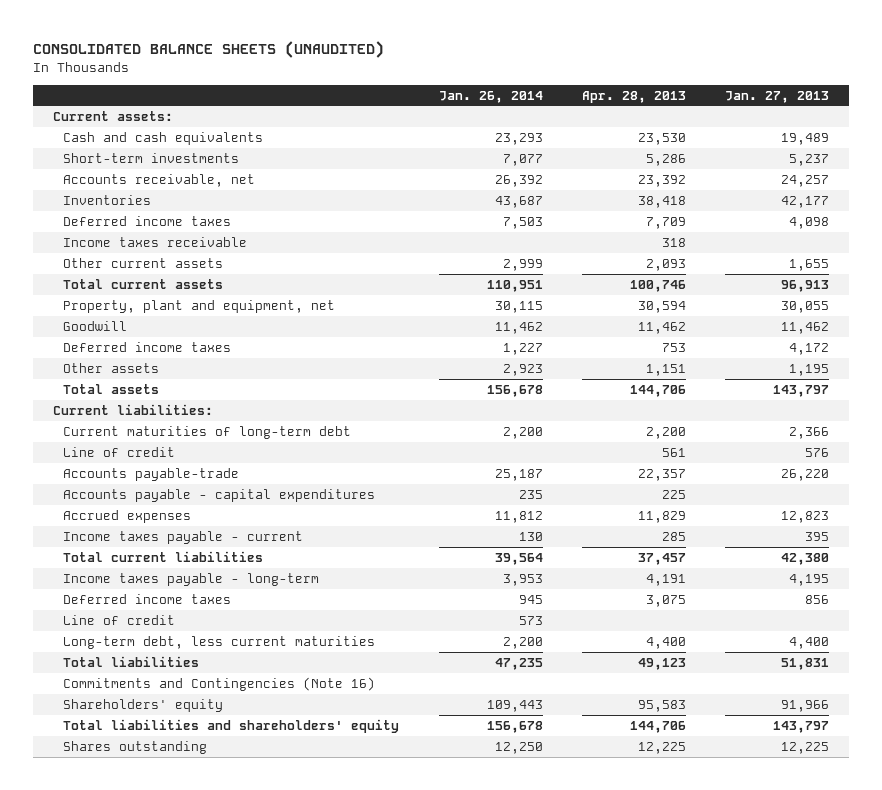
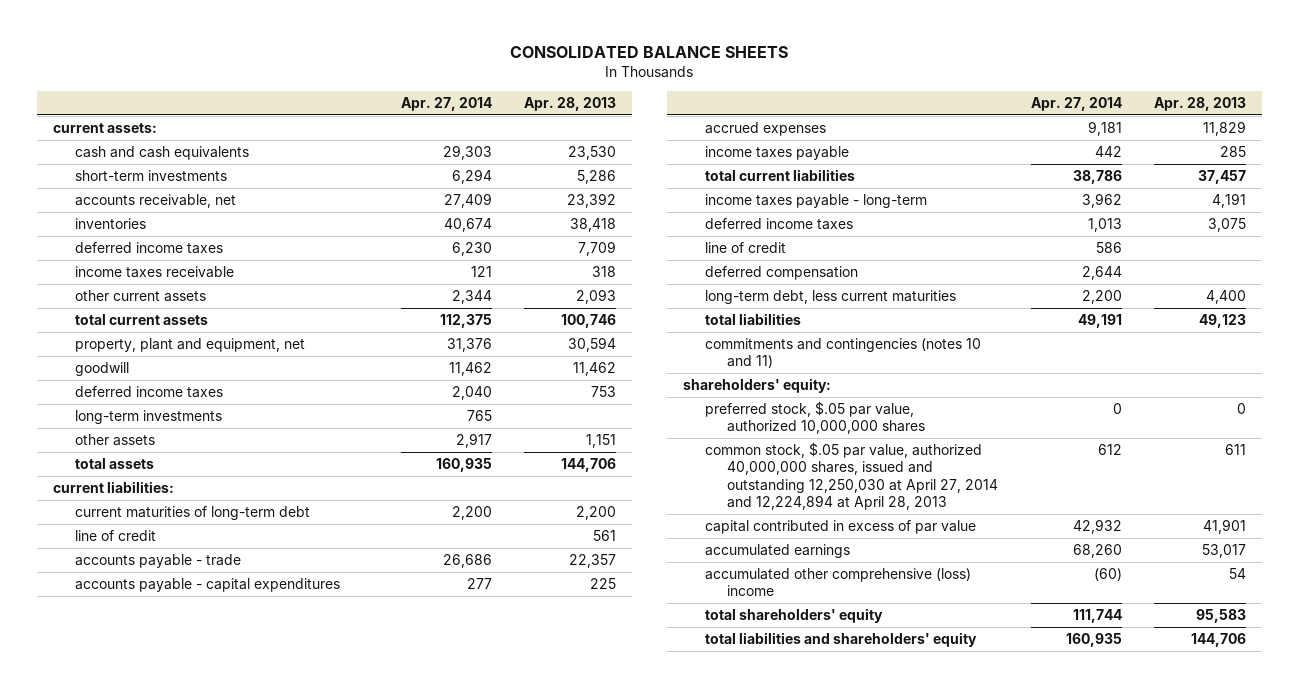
[33,40,385,58] CONSOLIDATED BALANCE SHEETS (UNAUDITED) -> [510,46,789,59] CONSOLIDATED BALANCE SHEETS
[438,90,543,103] Jan. 26, 2014 -> none
[725,90,830,103] Jan. 27, 2013 -> none
none -> [400,97,492,112] Apr. 27, 2014
[63,740,208,754] Shares outstanding -> none
[53,110,174,121] Current assets: -> [52,122,157,133] current assets:
[63,131,264,145] Cash and cash equivalents -> [75,145,250,160] cash and cash equivalents
[63,152,240,163] Short-term investments -> [75,169,228,181] short-term investments
[63,173,256,187] Accounts receivable, net -> [75,193,237,208] accounts receivable, net
[63,194,152,205] Inventories -> [75,217,147,229] inventories
[63,215,232,226] Deferred income taxes -> [75,241,224,254] deferred income taxes
[63,236,248,247] Income taxes receivable -> [75,265,235,278] income taxes receivable
[63,257,224,268] Other current assets -> [75,289,207,302] other current assets
[63,278,224,289] Total current assets -> [75,313,209,325] total current assets
[63,299,336,313] Property, plant and equipment, net -> [75,337,306,352] property, plant and equipment, net
[63,320,128,331] Goodwill -> [75,361,130,376] goodwill
[63,341,232,352] Deferred income taxes -> [75,385,224,398] deferred income taxes
none -> [75,409,223,424] long-term investments
[63,362,160,373] Other assets -> [75,433,156,446] other assets
[63,383,160,394] Total assets -> [75,457,155,469] total assets
[53,403,214,415] Current liabilities: -> [52,480,174,493] current liabilities:
[63,425,352,439] Current maturities of long-term debt -> [75,505,311,520] current maturities of long-term debt
[63,446,176,457] Line of credit -> [75,529,157,541] line of credit
[63,467,240,481] Accounts payable-trade -> [75,553,242,568] accounts payable - trade
[63,488,376,502] Accounts payable - capital expenditures -> [75,577,341,592] accounts payable - capital expenditures
[63,509,192,523] Accrued expenses -> [705,121,827,136] accrued expenses
[63,530,304,544] Income taxes payable - current -> [705,145,850,160] income taxes payable
[63,550,264,562] Total current liabilities -> [705,168,856,181] total current liabilities
[63,572,320,586] Income taxes payable - long-term -> [705,193,928,208] income taxes payable - long-term
[63,593,232,604] Deferred income taxes -> [705,217,854,230] deferred income taxes
[63,614,176,625] Line of credit -> [705,241,787,253] line of credit
none -> [705,265,859,280] deferred compensation
[63,635,376,649] Long-term debt, less current maturities -> [705,289,957,304] long-term debt, less current maturities
[63,655,200,667] Total liabilities -> [705,312,802,325] total liabilities
[63,676,376,691] Commitments and Contingencies (Note 16) -> [705,337,982,369] commitments and contingencies (notes 10 and 11)
none -> [682,377,831,393] shareholders' equity:
none -> [705,400,926,435] preferred stock, $.05 par value, authorized 10,000,000 shares
none -> [705,441,999,510] common stock, $.05 par value, authorized 40,000,000 shares, issued and outstanding 12,250,030 at April 27, 2014 and 12,224,894 at April 28, 2013
none -> [705,519,977,534] capital contributed in excess of par value
none -> [705,543,851,558] accumulated earnings
none -> [705,567,972,597] accumulated other comprehensive (loss) income
[63,698,224,712] Shareholders' equity -> [705,607,884,623] total shareholders' equity
[63,718,400,733] Total liabilities and shareholders' equity -> [705,631,978,647] total liabilities and shareholders' equity

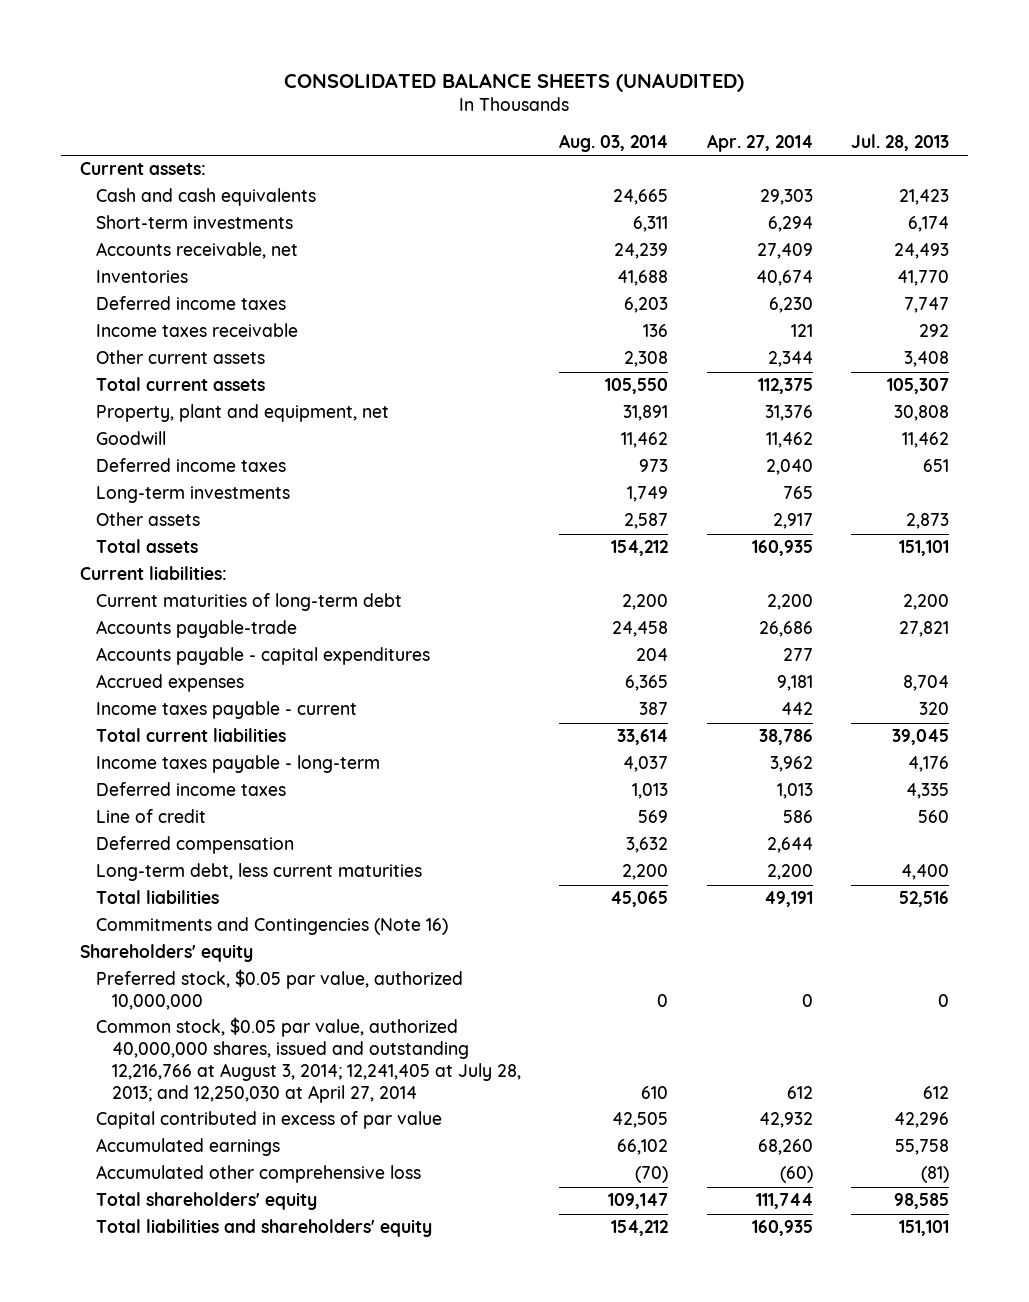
[510,46,789,59] CONSOLIDATED BALANCE SHEETS -> [284,72,745,92] CONSOLIDATED BALANCE SHEETS (UNAUDITED)
[523,97,616,112] Apr. 28, 2013 -> none
none -> [559,133,669,152] Aug. 03, 2014
none -> [850,133,949,151] Jul. 28, 2013
[75,529,157,541] line of credit -> none
[52,122,157,133] current assets: -> [79,162,206,176] Current assets:
[75,145,250,160] cash and cash equivalents -> [95,188,316,207] Cash and cash equivalents
[75,169,228,181] short-term investments -> [95,215,293,230] Short-term investments
[75,193,237,208] accounts receivable, net -> [95,242,298,260] Accounts receivable, net
[75,217,147,229] inventories -> [95,270,188,284] Inventories
[75,241,224,254] deferred income taxes -> [95,296,286,311] Deferred income taxes
[75,265,235,278] income taxes receivable -> [95,323,298,338] Income taxes receivable
[75,289,207,302] other current assets -> [95,350,265,365] Other current assets
[75,313,209,325] total current assets -> [95,377,265,392] Total current assets
[75,337,306,352] property, plant and equipment, net -> [95,404,389,423] Property, plant and equipment, net
[75,361,130,376] goodwill -> [95,431,166,446] Goodwill
[75,385,224,398] deferred income taxes -> [95,458,286,473] Deferred income taxes
[75,409,223,424] long-term investments -> [95,486,290,504] Long-term investments
[75,433,156,446] other assets -> [95,512,200,527] Other assets
[75,457,155,469] total assets -> [95,539,198,554] Total assets
[52,480,174,493] current liabilities: -> [79,566,227,581] Current liabilities:
[75,505,311,520] current maturities of long-term debt -> [95,593,402,612] Current maturities of long-term debt
[75,553,242,568] accounts payable - trade -> [95,620,297,639] Accounts payable-trade
[75,577,341,592] accounts payable - capital expenditures -> [95,647,430,666] Accounts payable - capital expenditures
[705,121,827,136] accrued expenses -> [95,674,244,693] Accrued expenses
[705,145,850,160] income taxes payable -> [95,701,357,720] Income taxes payable - current
[705,168,856,181] total current liabilities -> [95,728,286,743] Total current liabilities
[705,193,928,208] income taxes payable - long-term -> [95,755,380,774] Income taxes payable - long-term
[705,217,854,230] deferred income taxes -> [95,782,286,797] Deferred income taxes
[705,241,787,253] line of credit -> [95,809,206,824] Line of credit
[705,265,859,280] deferred compensation -> [95,836,294,855] Deferred compensation
[705,289,957,304] long-term debt, less current maturities -> [95,863,422,882] Long-term debt, less current maturities
[705,312,802,325] total liabilities -> [95,890,219,905] Total liabilities
[705,337,982,369] commitments and contingencies (notes 10 and 11) -> [95,917,448,936] Commitments and Contingencies (Note 16)
[682,377,831,393] shareholders' equity: -> [79,944,253,963] Shareholders' equity
[705,400,926,435] preferred stock, $.05 par value, authorized 10,000,000 shares -> [95,969,463,1011] Preferred stock, $0.05 par value, authorized 10,000,000
[705,441,999,510] common stock, $.05 par value, authorized 40,000,000 shares, issued and outstanding 12,250,030 at April 27, 2014 and 12,224,894 at April 28, 2013 -> [95,1017,522,1104] Common stock, $0.05 par value, authorized 40,000,000 shares, issued and outstanding 12,216,766 at August 3, 2014; 12,241,405 at July 28, 2013; and 12,250,030 at April 27, 2014
[705,519,977,534] capital contributed in excess of par value -> [95,1111,442,1130] Capital contributed in excess of par value
[705,543,851,558] accumulated earnings -> [95,1138,280,1157] Accumulated earnings
[705,567,972,597] accumulated other comprehensive (loss) income -> [95,1165,421,1184] Accumulated other comprehensive loss
[705,607,884,623] total shareholders' equity -> [95,1192,317,1211] Total shareholders' equity
[705,631,978,647] total liabilities and shareholders' equity -> [95,1219,432,1238] Total liabilities and shareholders' equity

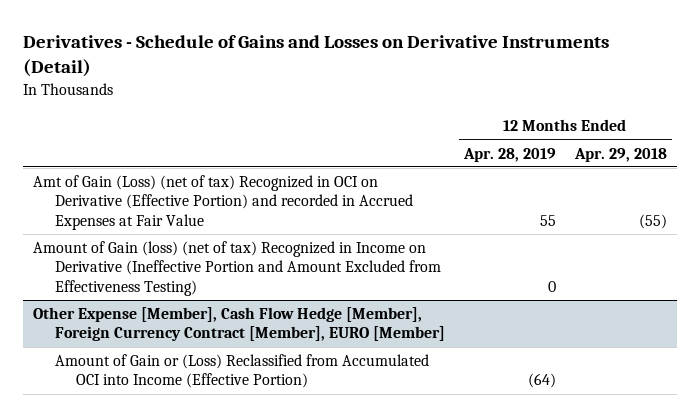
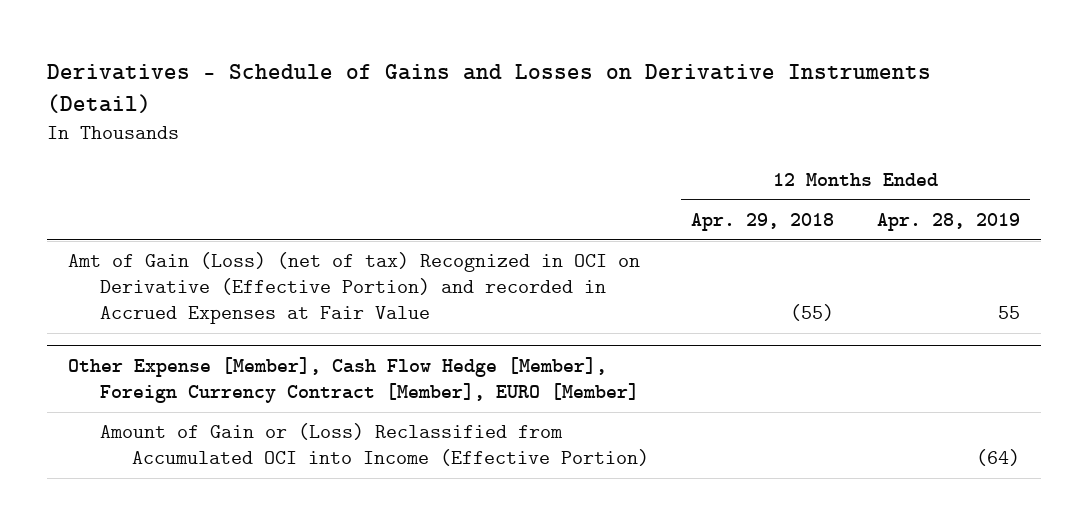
[32,241,441,296] Amount of Gain (loss) (net of tax) Recognized in Income on Derivative (Ineffective Portion and Amount Excluded from Effectiveness Testing) -> none

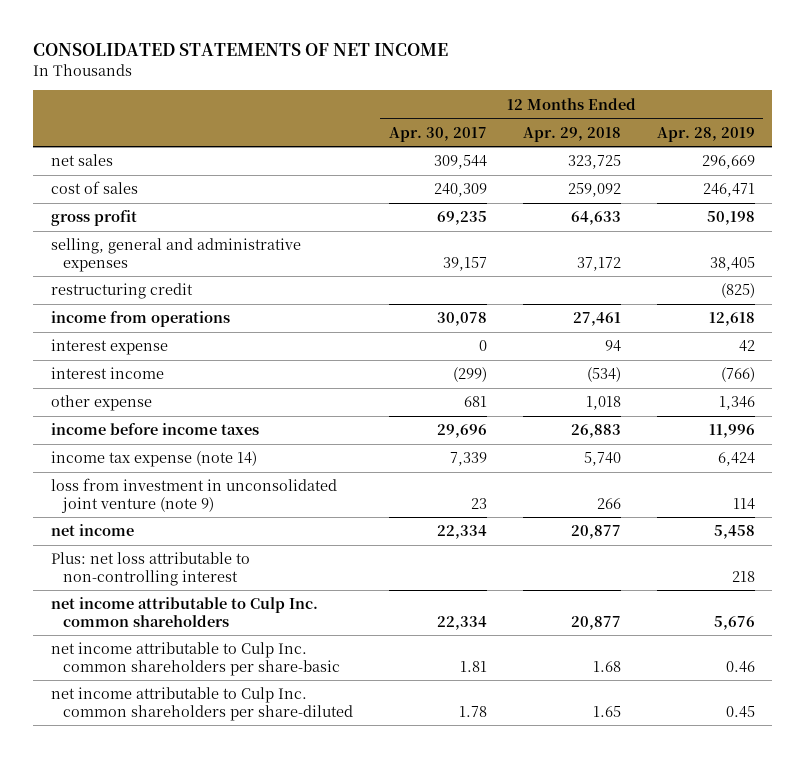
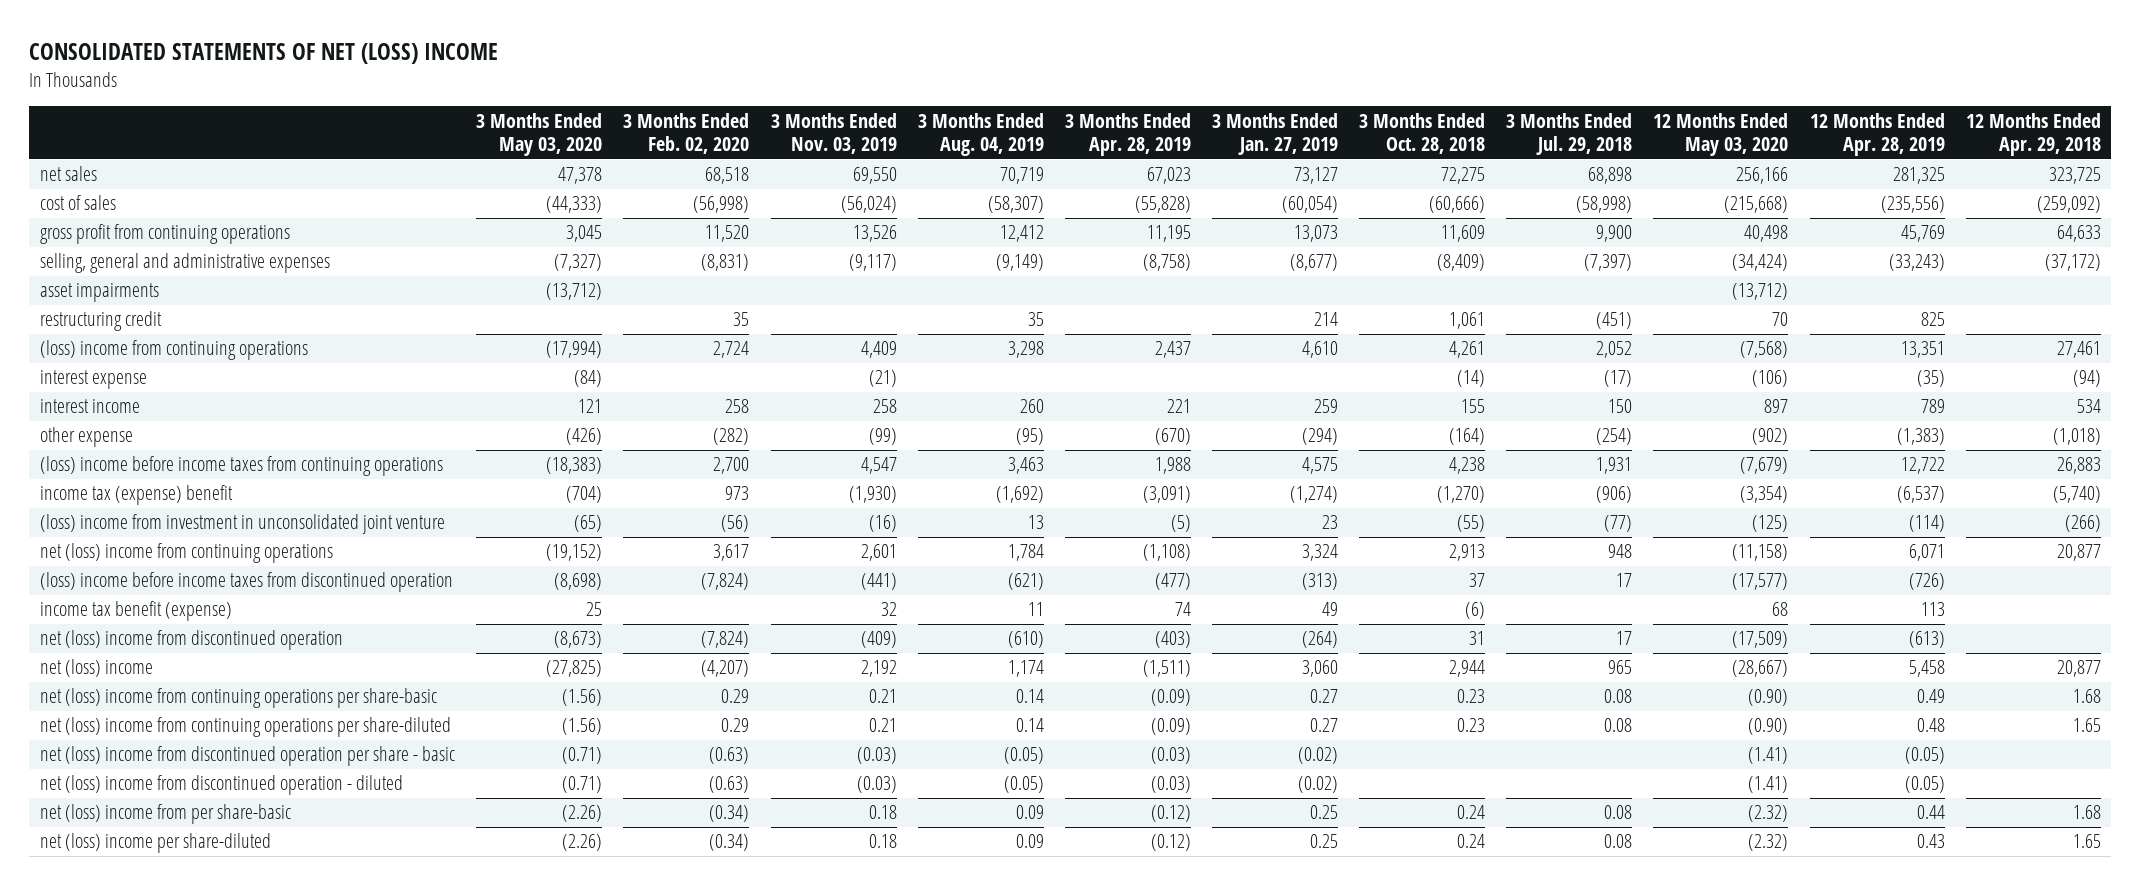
[33,43,449,57] CONSOLIDATED STATEMENTS OF NET INCOME -> [29,43,499,65] CONSOLIDATED STATEMENTS OF NET (LOSS) INCOME
[388,126,487,142] Apr. 30, 2017 -> none
none -> [476,112,603,157] 3 Months Ended May 03, 2020
none -> [623,112,750,155] 3 Months Ended Feb. 02, 2020
none -> [770,112,897,155] 3 Months Ended Nov. 03, 2019
none -> [917,112,1044,157] 3 Months Ended Aug. 04, 2019
none -> [1064,112,1191,157] 3 Months Ended Apr. 28, 2019
none -> [1212,112,1339,156] 3 Months Ended Jan. 27, 2019
none -> [1359,112,1486,155] 3 Months Ended Oct. 28, 2018
none -> [1506,112,1633,156] 3 Months Ended Jul. 29, 2018
none -> [1653,112,1789,157] 12 Months Ended May 03, 2020
[51,552,251,586] Plus: net loss attributable to non-controlling interest -> none
[51,597,319,627] net income attributable to Culp Inc. common shareholders -> none
[701,155,755,170] 296,669 -> [1892,167,1945,185] 281,325
[567,183,621,198] 259,092 -> [2036,196,2101,214] (259,092)
[702,183,755,198] 246,471 -> [1880,196,1945,214] (235,556)
[51,210,138,227] gross profit -> [40,224,291,245] gross profit from continuing operations
[706,211,755,226] 50,198 -> [1900,225,1945,243] 45,769
[576,256,621,271] 37,172 -> [2044,254,2101,272] (37,172)
[709,256,755,271] 38,405 -> [1888,254,1945,272] (33,243)
none -> [40,283,160,303] asset impairments
[720,283,755,299] (825) -> [1920,312,1945,327] 825
[51,311,231,328] income from operations -> [40,340,309,361] (loss) income from continuing operations
[708,312,755,327] 12,618 -> [1900,341,1945,359] 13,351
[604,340,621,353] 94 -> [2072,370,2101,388] (94)
[738,340,755,353] 42 -> [1916,370,1945,388] (35)
[586,367,621,383] (534) -> [2076,399,2101,414] 534
[720,367,755,383] (766) -> [1920,399,1945,414] 789
[585,396,621,411] 1,018 -> [2052,428,2101,446] (1,018)
[718,396,755,411] 1,346 -> [1896,428,1945,446] (1,383)
[51,423,260,436] income before income taxes -> [40,456,444,477] (loss) income before income taxes from continuing operations
[708,424,755,439] 11,996 -> [1900,457,1945,475] 12,722
[51,451,258,468] income tax expense (note 14) -> [40,485,234,506] income tax (expense) benefit
[583,452,621,467] 5,740 -> [2052,486,2101,504] (5,740)
[717,452,755,467] 6,424 -> [1896,486,1945,504] (6,537)
[51,478,338,513] loss from investment in unconsolidated joint venture (note 9) -> [40,514,446,535] (loss) income from investment in unconsolidated joint venture
[596,497,621,509] 266 -> [2064,515,2101,533] (266)
[732,497,755,510] 114 -> [1908,515,1945,533] (114)
none -> [40,543,334,564] net (loss) income from continuing operations
none -> [40,572,454,593] (loss) income before income taxes from discontinued operation
none -> [40,601,233,622] income tax benefit (expense)
none -> [40,630,344,651] net (loss) income from discontinued operation
[51,524,135,537] net income -> [40,659,154,678] net (loss) income
none -> [40,688,438,709] net (loss) income from continuing operations per share-basic
none -> [40,717,452,738] net (loss) income from continuing operations per share-diluted
none -> [40,746,456,767] net (loss) income from discontinued operation per share - basic
none -> [40,775,404,796] net (loss) income from discontinued operation - diluted
[51,642,340,676] net income attributable to Culp Inc. common shareholders per share-basic -> [40,804,292,825] net (loss) income from per share-basic
[725,660,755,673] 0.46 -> [1916,805,1945,820] 0.44
[51,687,353,721] net income attributable to Culp Inc. common shareholders per share-diluted -> [40,833,272,854] net (loss) income per share-diluted
[725,705,755,718] 0.45 -> [1916,834,1945,849] 0.43

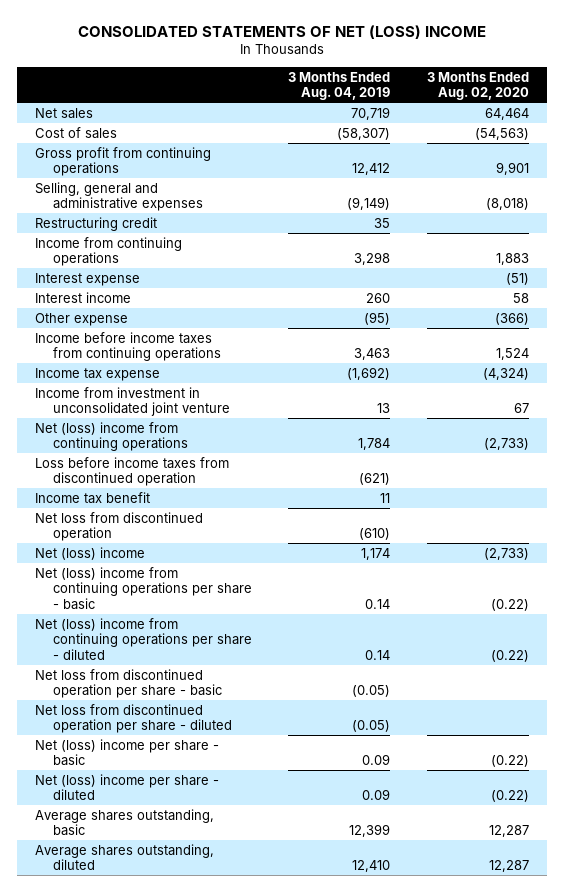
[476,112,603,157] 3 Months Ended May 03, 2020 -> none
[623,112,750,155] 3 Months Ended Feb. 02, 2020 -> none
[770,112,897,155] 3 Months Ended Nov. 03, 2019 -> none
[1064,112,1191,157] 3 Months Ended Apr. 28, 2019 -> none
[1212,112,1339,156] 3 Months Ended Jan. 27, 2019 -> none
[1359,112,1486,155] 3 Months Ended Oct. 28, 2018 -> none
[1506,112,1633,156] 3 Months Ended Jul. 29, 2018 -> none
[1653,112,1789,157] 12 Months Ended May 03, 2020 -> none
[1809,112,1945,157] 12 Months Ended Apr. 28, 2019 -> none
[1965,112,2101,157] 12 Months Ended Apr. 29, 2018 -> none
none -> [426,71,529,101] 3 Months Ended Aug. 02, 2020
[40,283,160,303] asset impairments -> none
[40,166,98,182] net sales -> [34,107,93,119] Net sales
[40,195,117,211] cost of sales -> [34,126,117,139] Cost of sales
[40,224,291,245] gross profit from continuing operations -> [34,146,211,177] Gross profit from continuing operations
[40,253,331,274] selling, general and administrative expenses -> [34,181,203,212] Selling, general and administrative expenses
[40,311,163,332] restructuring credit -> [34,216,157,231] Restructuring credit
[40,340,309,361] (loss) income from continuing operations -> [34,236,182,267] Income from continuing operations
[40,370,148,390] interest expense -> [34,272,140,286] Interest expense
[40,399,141,414] interest income -> [34,291,131,303] Interest income
[40,427,134,448] other expense -> [34,312,128,326] Other expense
[40,456,444,477] (loss) income before income taxes from continuing operations -> [34,331,221,362] Income before income taxes from continuing operations
[40,485,234,506] income tax (expense) benefit -> [34,367,160,381] Income tax expense
[40,514,446,535] (loss) income from investment in unconsolidated joint venture -> [34,386,230,417] Income from investment in unconsolidated joint venture
[40,543,334,564] net (loss) income from continuing operations -> [34,421,188,452] Net (loss) income from continuing operations
[40,572,454,593] (loss) income before income taxes from discontinued operation -> [34,456,229,487] Loss before income taxes from discontinued operation
[40,601,233,622] income tax benefit (expense) -> [34,491,150,504] Income tax benefit
[40,630,344,651] net (loss) income from discontinued operation -> [34,511,203,542] Net loss from discontinued operation
[40,659,154,678] net (loss) income -> [34,546,145,560] Net (loss) income
[40,688,438,709] net (loss) income from continuing operations per share-basic -> [34,566,252,610] Net (loss) income from continuing operations per share - basic
[40,717,452,738] net (loss) income from continuing operations per share-diluted -> [34,617,252,660] Net (loss) income from continuing operations per share - diluted
[40,746,456,767] net (loss) income from discontinued operation per share - basic -> [34,668,222,699] Net loss from discontinued operation per share - basic
[40,775,404,796] net (loss) income from discontinued operation - diluted -> [34,703,232,734] Net loss from discontinued operation per share - diluted
[40,804,292,825] net (loss) income from per share-basic -> [34,738,219,767] Net (loss) income per share - basic
[40,833,272,854] net (loss) income per share-diluted -> [34,773,219,801] Net (loss) income per share - diluted
none -> [34,808,214,837] Average shares outstanding, basic
none -> [34,843,214,871] Average shares outstanding, diluted

